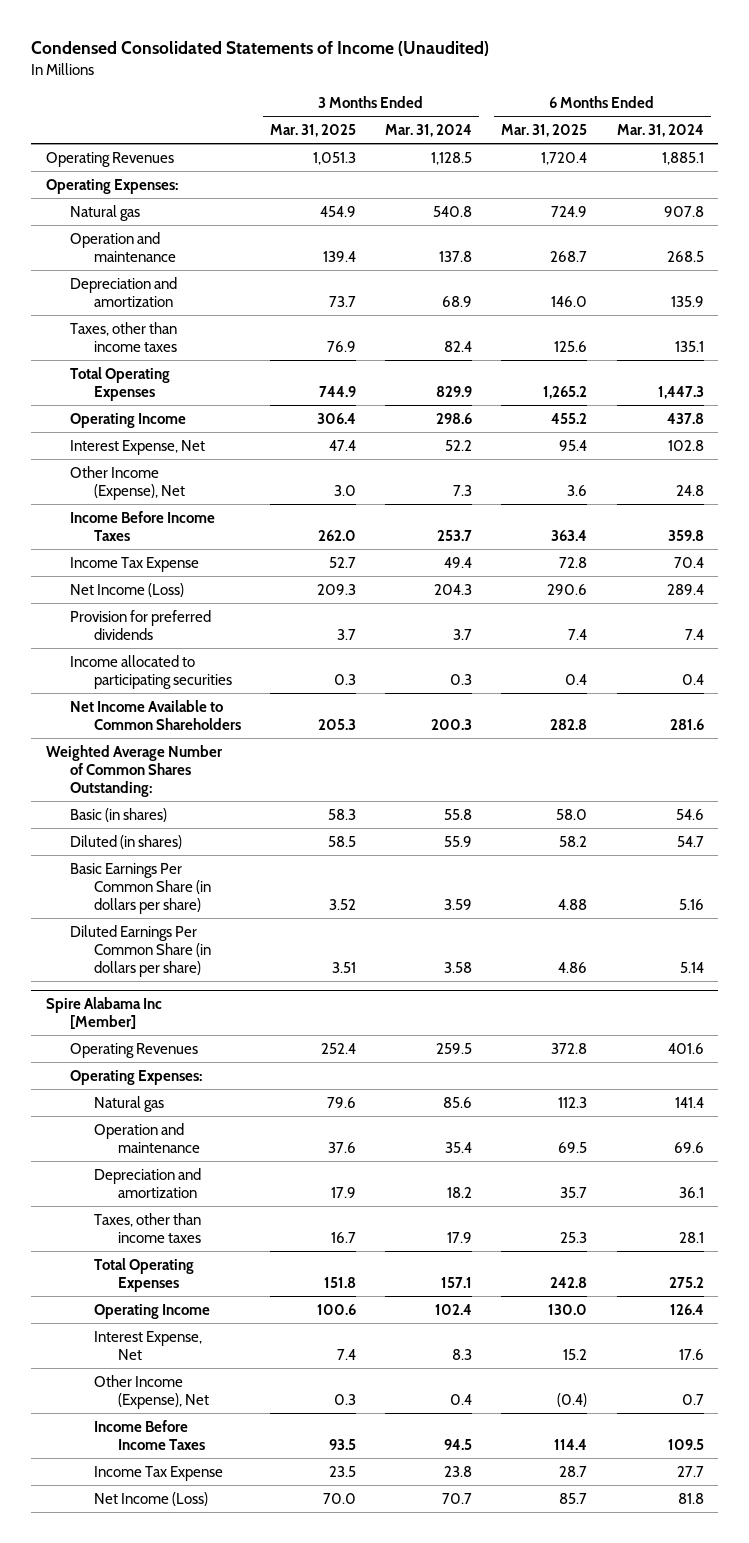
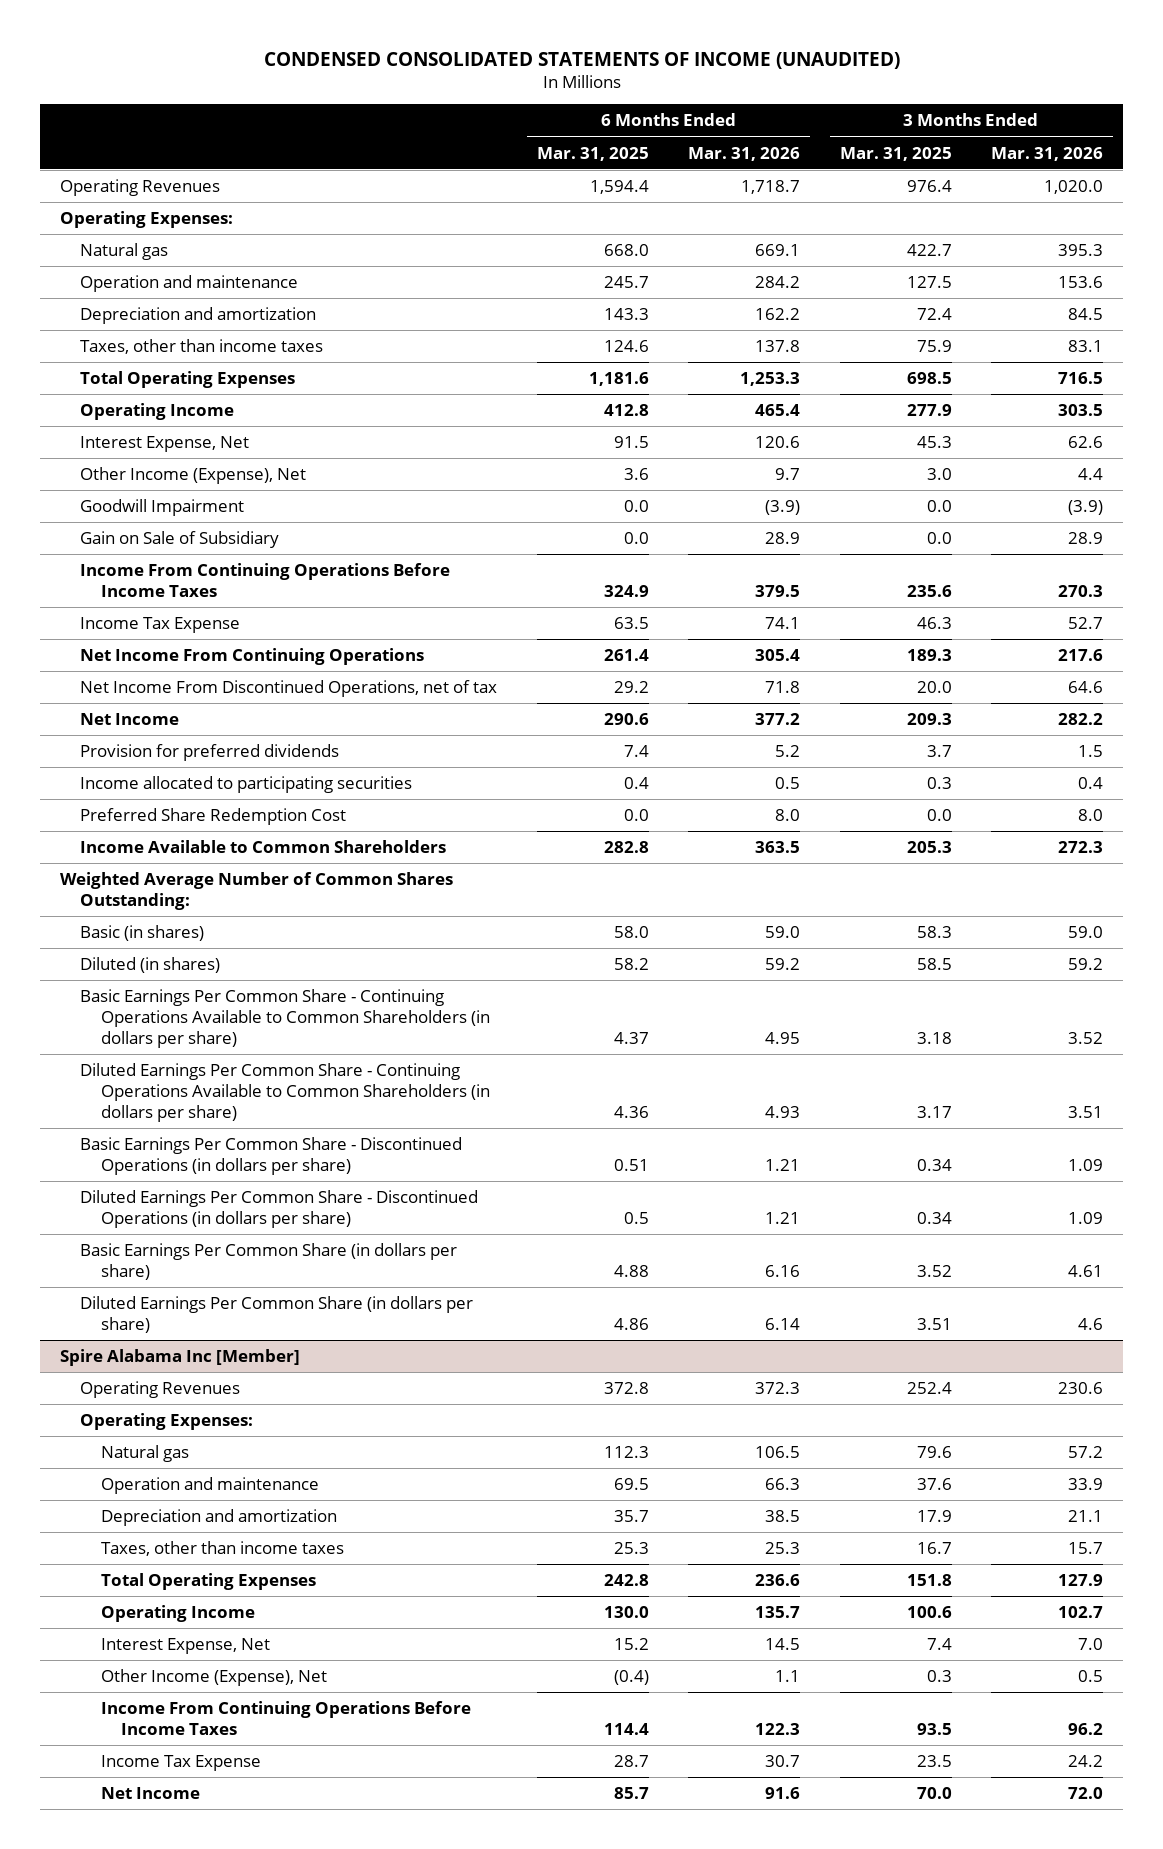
[31,41,490,57] Condensed Consolidated Statements of Income (Unaudited) -> [263,51,900,69] CONDENSED CONSOLIDATED STATEMENTS OF INCOME (UNAUDITED)
[385,124,473,138] Mar. 31, 2024 -> none
[616,124,704,138] Mar. 31, 2024 -> none
none -> [688,146,801,161] Mar. 31, 2026
none -> [991,146,1104,161] Mar. 31, 2026
[312,151,356,165] 1,051.3 -> [906,180,952,193] 976.4
[541,151,588,165] 1,720.4 -> [589,180,649,195] 1,594.4
[319,205,356,217] 454.9 -> [906,244,952,257] 422.7
[551,205,588,217] 724.9 -> [603,244,649,257] 668.0
[322,250,356,262] 139.4 -> [906,276,952,289] 127.5
[550,250,588,262] 268.7 -> [603,276,649,289] 245.7
[328,295,356,307] 73.7 -> [916,308,952,321] 72.4
[551,295,588,307] 146.0 -> [603,308,649,321] 143.3
[326,340,356,352] 76.9 -> [916,340,952,353] 75.9
[554,340,588,352] 125.6 -> [603,340,649,353] 124.6
[318,385,356,397] 744.9 -> [906,372,952,385] 698.5
[543,385,588,399] 1,265.2 -> [588,372,649,387] 1,181.6
[316,412,356,424] 306.4 -> [906,404,952,417] 277.9
[551,412,588,424] 455.2 -> [603,404,649,417] 412.8
[328,439,356,451] 47.4 -> [916,436,952,449] 45.3
[559,439,588,451] 95.4 -> [613,436,649,449] 91.5
none -> [80,499,245,517] Goodwill Impairment
none -> [80,531,280,549] Gain on Sale of Subsidiary
[69,510,215,541] Income Before Income Taxes -> [80,563,451,598] Income From Continuing Operations Before Income Taxes
[317,529,356,541] 262.0 -> [906,585,952,598] 235.6
[551,529,588,541] 363.4 -> [603,585,649,598] 324.9
[328,556,356,568] 52.7 -> [916,617,952,630] 46.3
[559,556,588,568] 72.8 -> [613,617,649,630] 63.5
none -> [80,648,425,666] Net Income From Continuing Operations
none -> [80,680,498,698] Net Income From Discontinued Operations, net of tax
[69,582,184,597] Net Income (Loss) -> [80,713,180,726] Net Income
none -> [80,808,347,826] Preferred Share Redemption Cost
[69,699,241,730] Net Income Available to Common Shareholders -> [80,840,447,854] Income Available to Common Shareholders
none -> [80,989,490,1049] Basic Earnings Per Common Share - Continuing Operations Available to Common Shareholders (in dollars per share)
none -> [80,1063,490,1123] Diluted Earnings Per Common Share - Continuing Operations Available to Common Shareholders (in dollars per share)
none -> [80,1137,463,1176] Basic Earnings Per Common Share - Discontinued Operations (in dollars per share)
none -> [80,1190,479,1229] Diluted Earnings Per Common Share - Discontinued Operations (in dollars per share)
[93,1419,205,1450] Income Before Income Taxes -> [100,1701,471,1736] Income From Continuing Operations Before Income Taxes
[93,1491,208,1506] Net Income (Loss) -> [100,1787,200,1800] Net Income

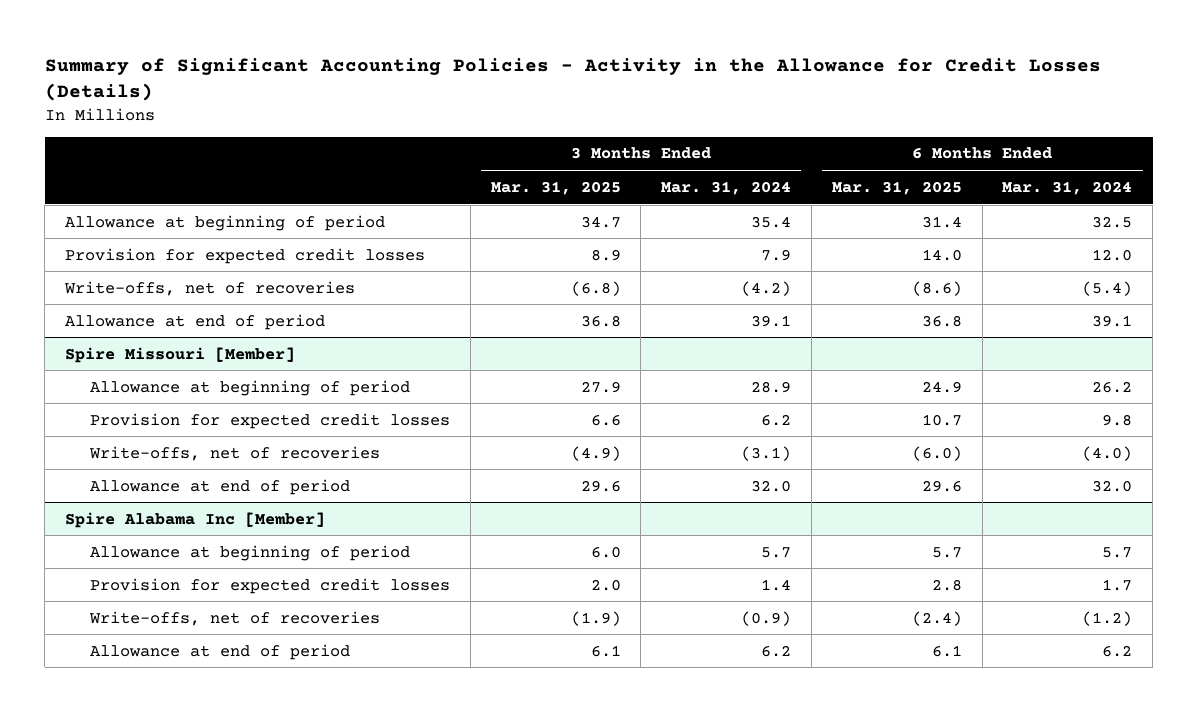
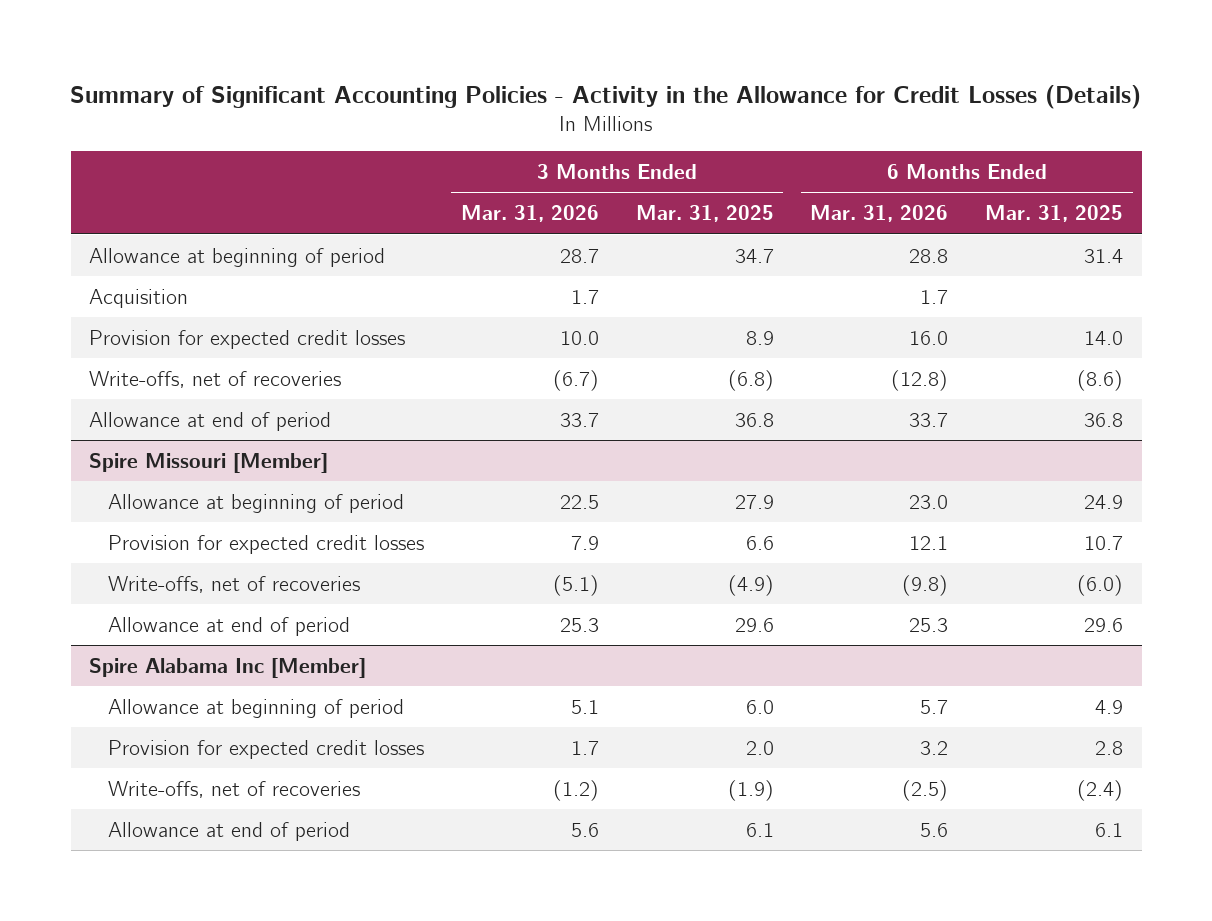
[661,180,792,195] Mar. 31, 2024 -> none
[1002,180,1133,195] Mar. 31, 2024 -> none
none -> [460,205,599,223] Mar. 31, 2026
none -> [810,205,949,223] Mar. 31, 2026
none -> [89,288,189,308] Acquisition
[931,546,962,558] 5.7 -> [1095,699,1124,714] 4.9

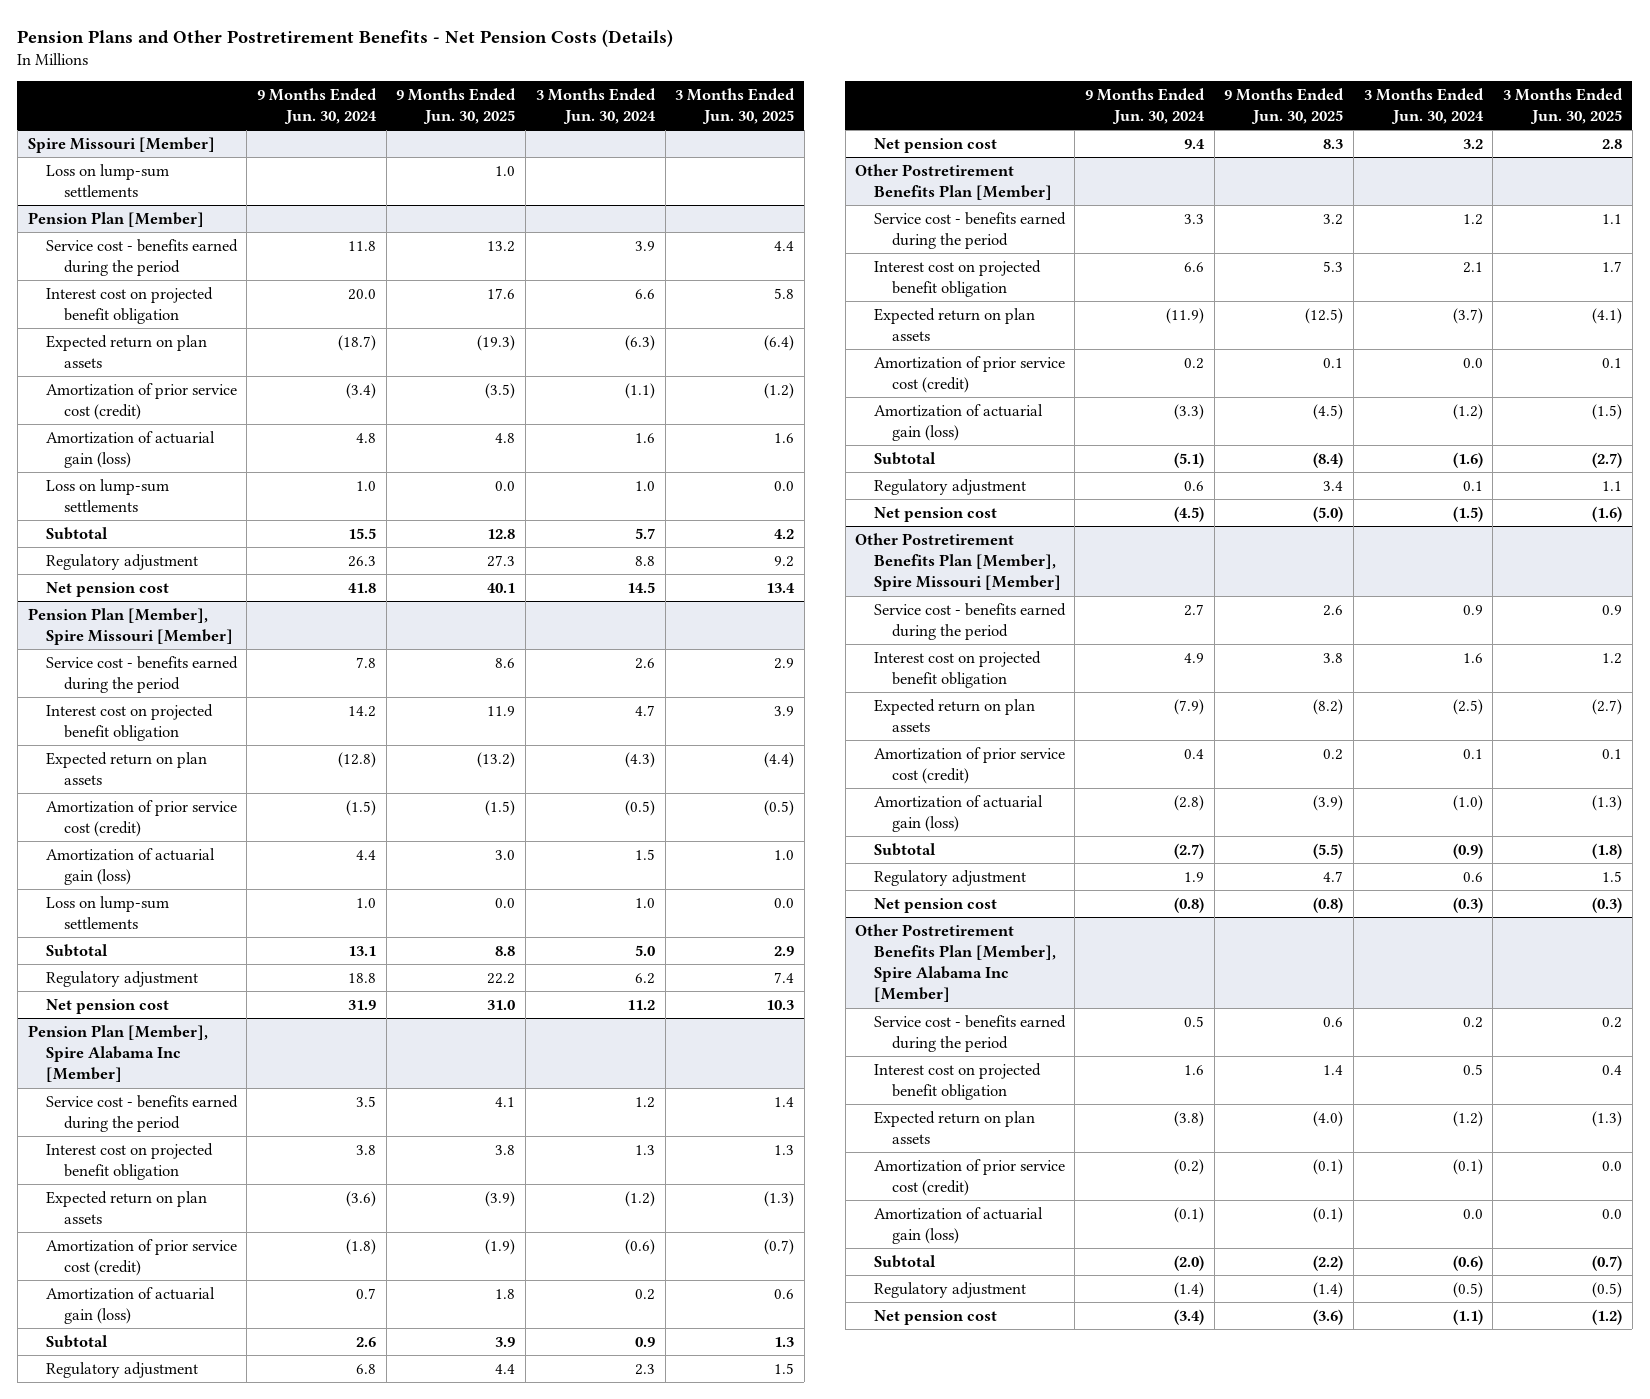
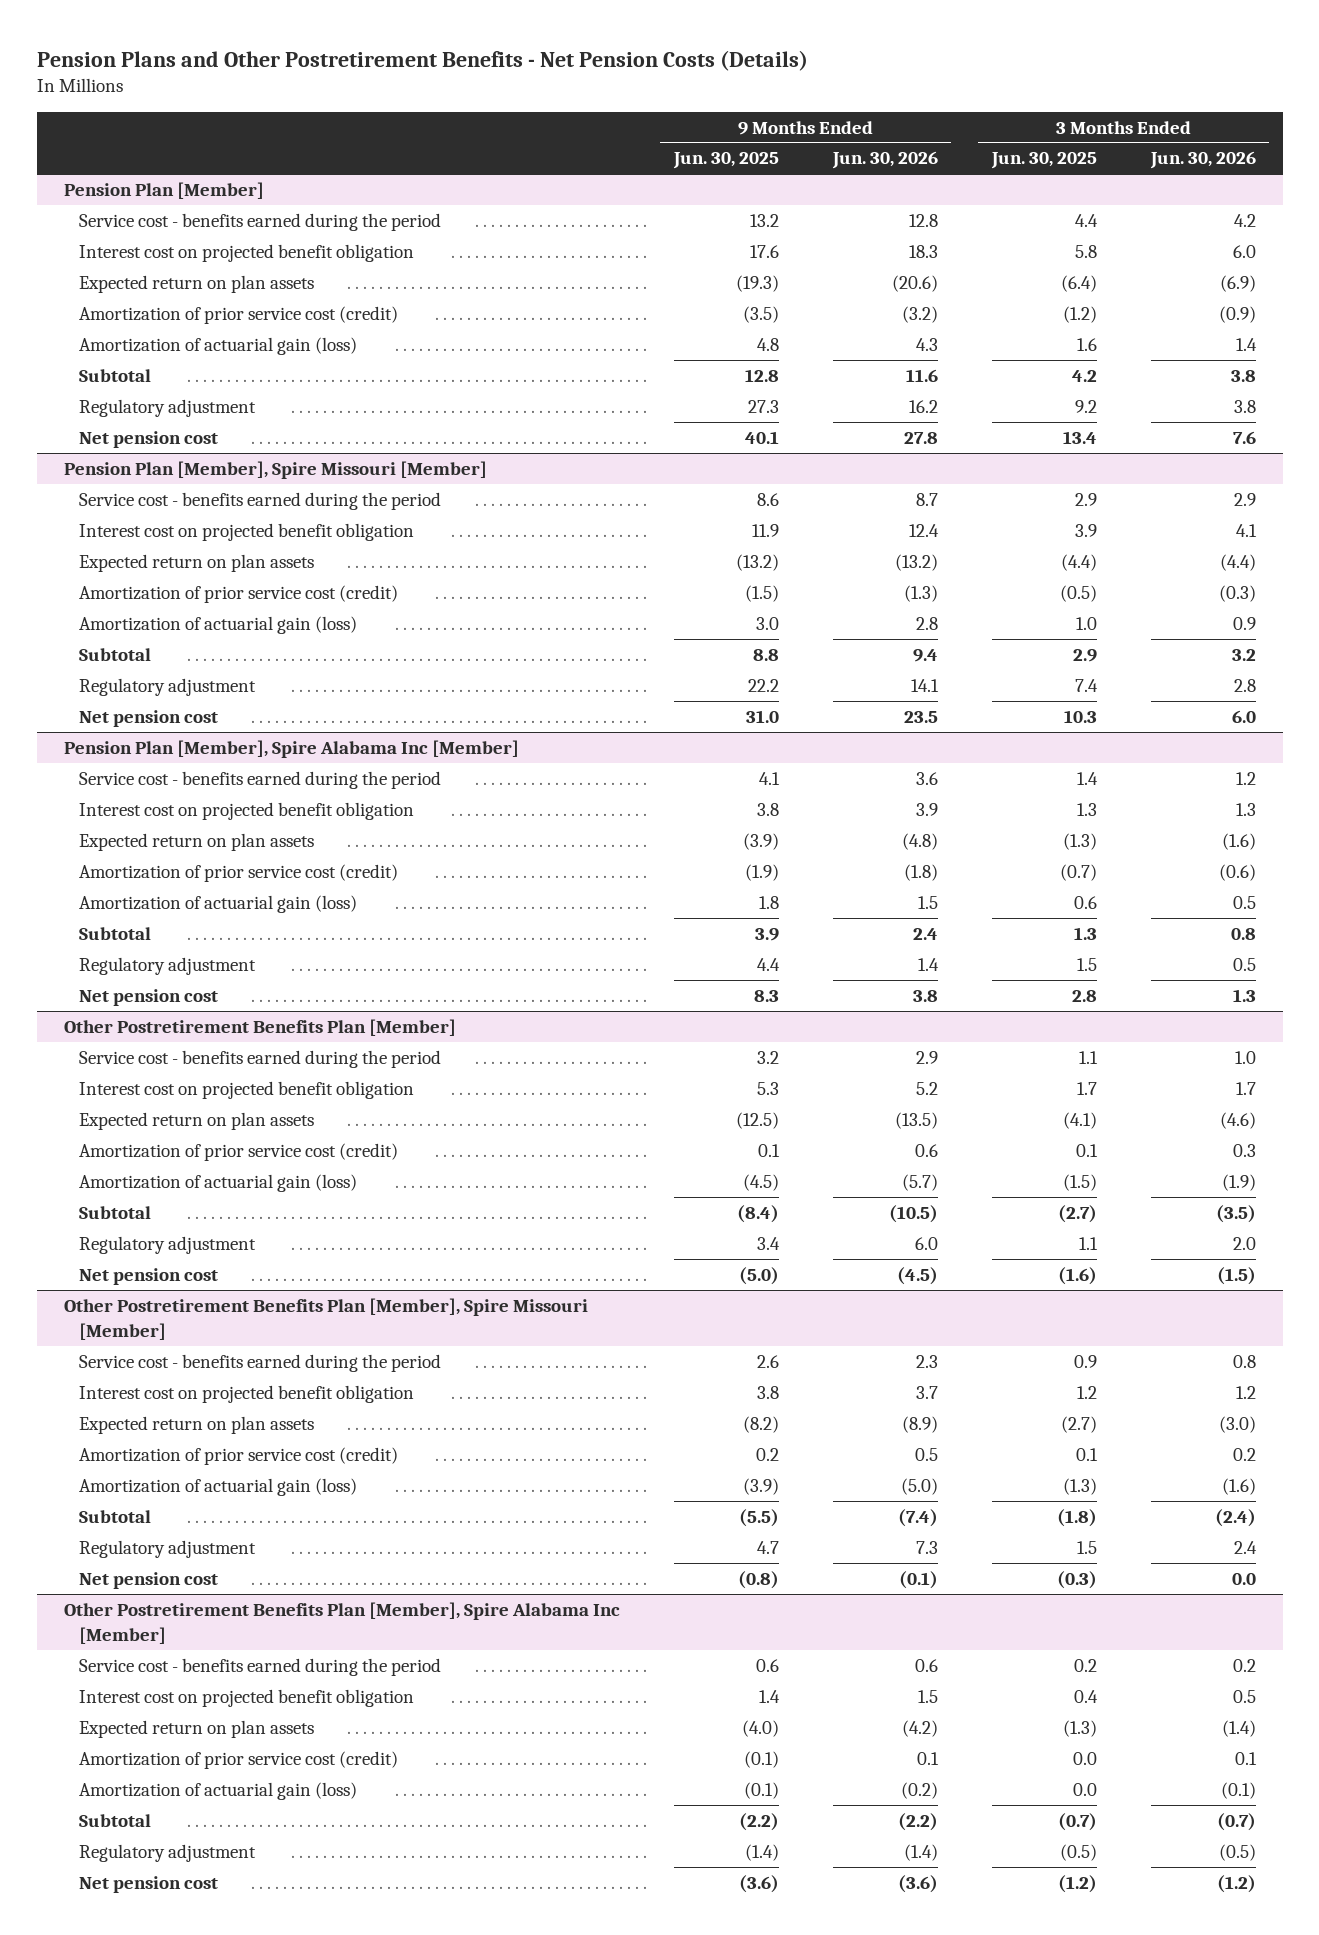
[257,87,378,125] 9 Months Ended Jun. 30, 2024 -> none
[535,87,656,125] 3 Months Ended Jun. 30, 2024 -> none
none -> [831,151,938,170] Jun. 30, 2026
none -> [1149,151,1256,170] Jun. 30, 2026
[27,136,215,153] Spire Missouri [Member] -> none
[45,163,169,198] Loss on lump-sum settlements -> none
[45,478,169,513] Loss on lump-sum settlements -> none
[45,895,169,930] Loss on lump-sum settlements -> none

